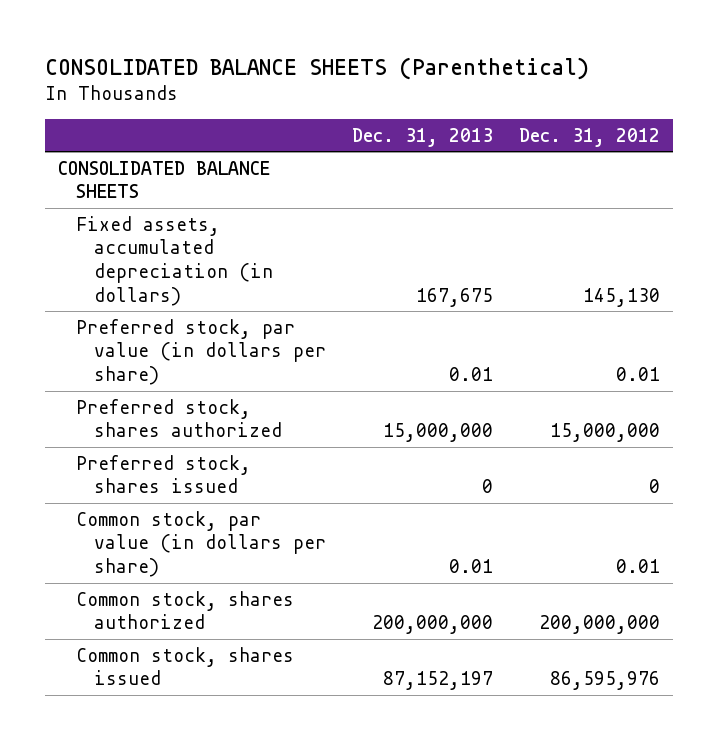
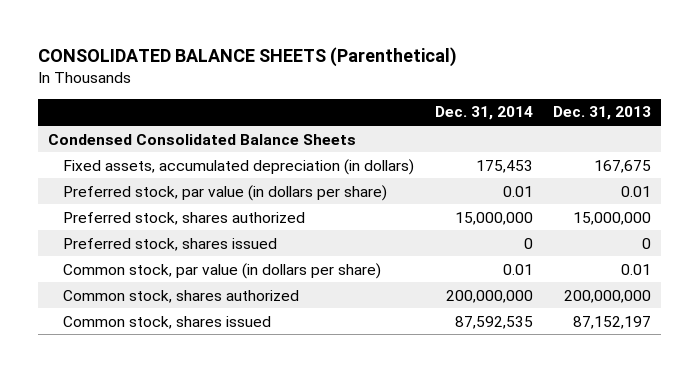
[518,128,660,148] Dec. 31, 2012 -> none
none -> [434,106,533,121] Dec. 31, 2014
[57,160,270,199] CONSOLIDATED BALANCE SHEETS -> [48,133,357,145] Condensed Consolidated Balance Sheets

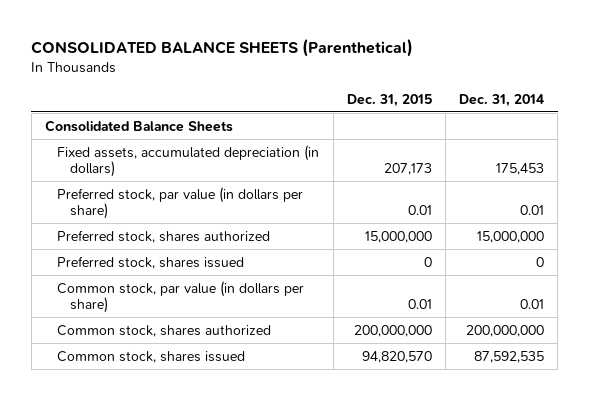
[553,106,652,121] Dec. 31, 2013 -> none
none -> [346,93,432,107] Dec. 31, 2015
[48,133,357,145] Condensed Consolidated Balance Sheets -> [45,119,234,132] Consolidated Balance Sheets

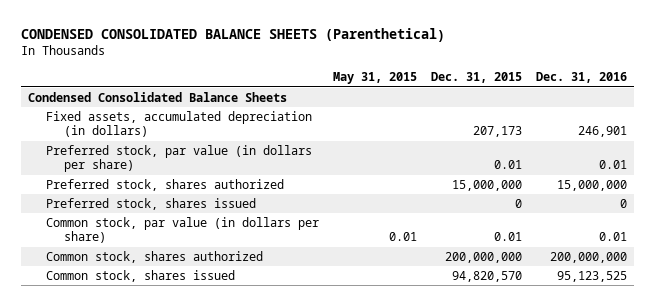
[31,39,414,58] CONSOLIDATED BALANCE SHEETS (Parenthetical) -> [20,28,445,43] CONDENSED CONSOLIDATED BALANCE SHEETS (Parenthetical)
[458,93,544,107] Dec. 31, 2014 -> none
none -> [332,72,417,85] May 31, 2015
none -> [535,72,627,84] Dec. 31, 2016
[45,119,234,132] Consolidated Balance Sheets -> [27,91,287,102] Condensed Consolidated Balance Sheets

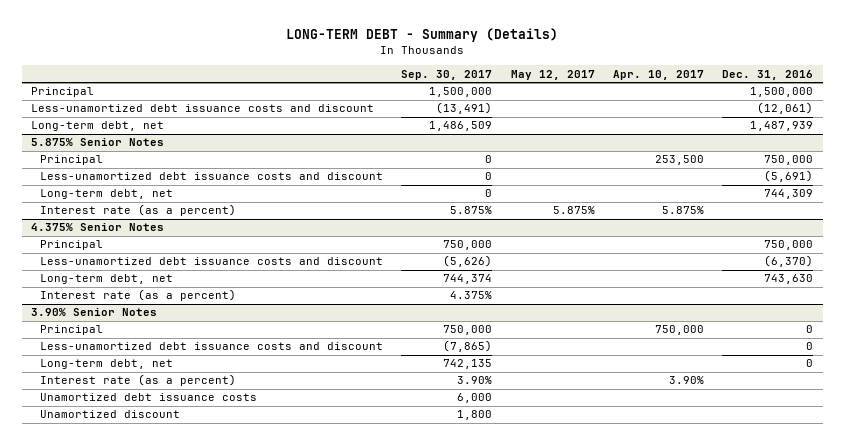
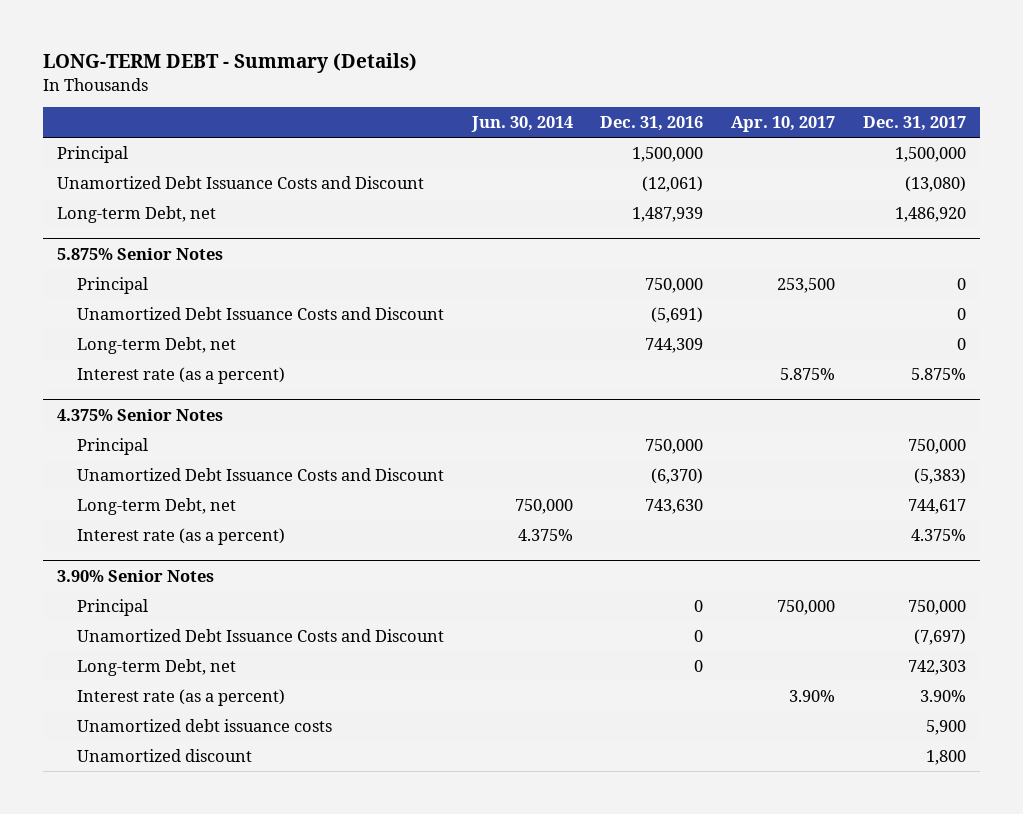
[401,69,493,80] Sep. 30, 2017 -> none
[510,69,595,80] May 12, 2017 -> none
none -> [470,115,573,132] Jun. 30, 2014
none -> [863,115,967,131] Dec. 31, 2017
[31,104,375,113] Less-unamortized debt issuance costs and discount -> [56,175,424,189] Unamortized Debt Issuance Costs and Discount
[31,121,165,132] Long-term debt, net -> [56,205,216,223] Long-term Debt, net
[40,172,384,181] Less-unamortized debt issuance costs and discount -> [76,306,444,320] Unamortized Debt Issuance Costs and Discount
[40,189,174,200] Long-term debt, net -> [76,336,236,354] Long-term Debt, net
[40,257,384,266] Less-unamortized debt issuance costs and discount -> [76,467,444,481] Unamortized Debt Issuance Costs and Discount
[40,274,174,285] Long-term debt, net -> [76,497,236,515] Long-term Debt, net
[40,342,384,351] Less-unamortized debt issuance costs and discount -> [76,628,444,642] Unamortized Debt Issuance Costs and Discount
[40,359,174,370] Long-term debt, net -> [76,658,236,676] Long-term Debt, net

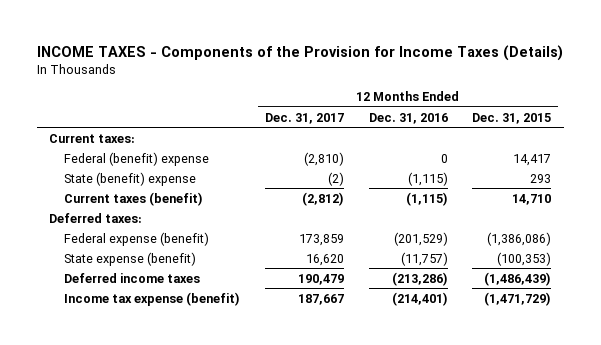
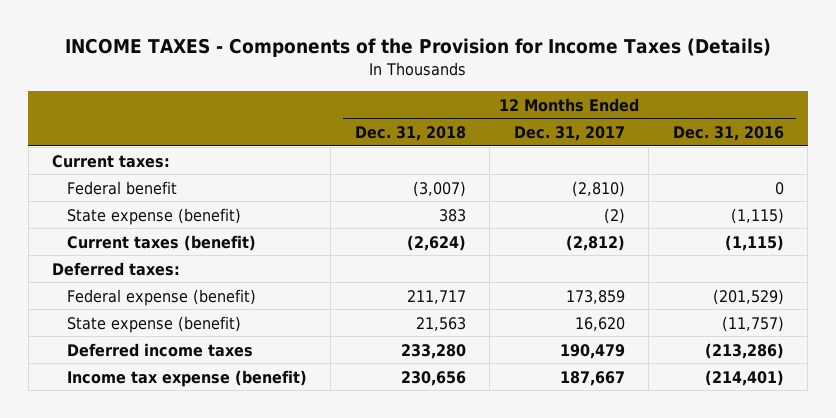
[472,112,552,124] Dec. 31, 2015 -> none
none -> [354,125,466,141] Dec. 31, 2018
[63,151,209,166] Federal (benefit) expense -> [66,180,177,195] Federal benefit
[63,171,196,186] State (benefit) expense -> [66,207,241,225] State expense (benefit)

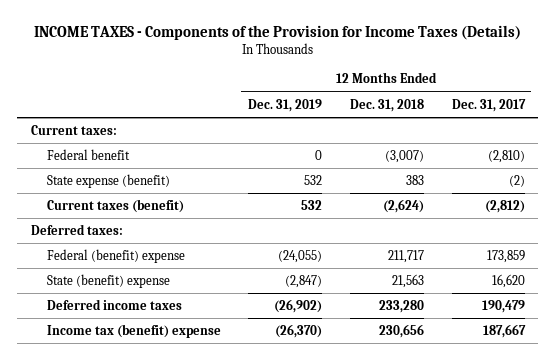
[672,125,784,141] Dec. 31, 2016 -> none
none -> [248,98,323,112] Dec. 31, 2019
[66,288,256,306] Federal expense (benefit) -> [46,248,185,263] Federal (benefit) expense
[66,315,241,333] State expense (benefit) -> [46,273,170,288] State (benefit) expense
[66,369,307,387] Income tax expense (benefit) -> [46,323,221,338] Income tax (benefit) expense

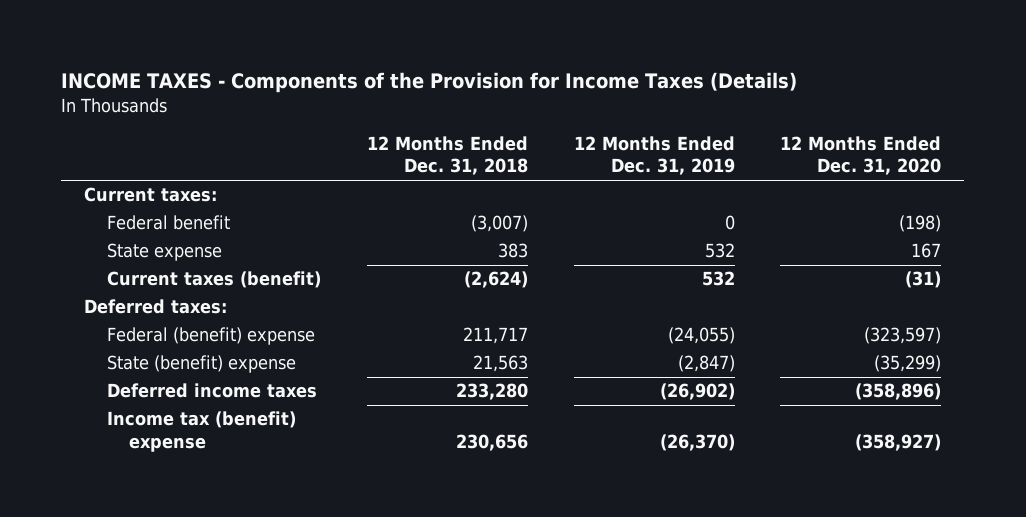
[451,98,526,112] Dec. 31, 2017 -> none
none -> [780,135,942,176] 12 Months Ended Dec. 31, 2020
[46,173,170,188] State expense (benefit) -> [106,243,222,262] State expense

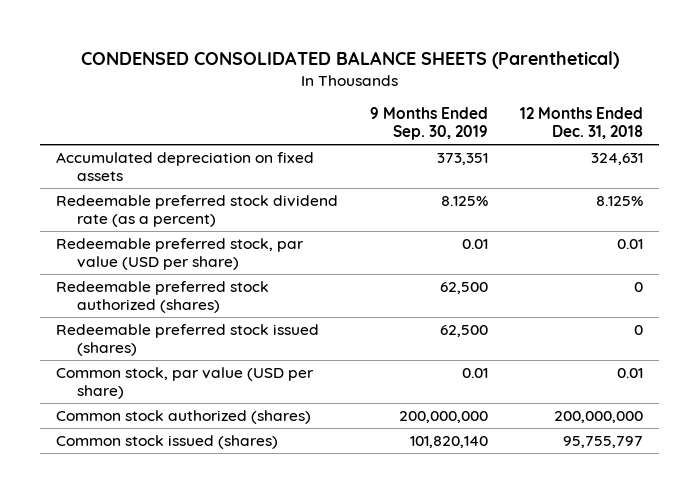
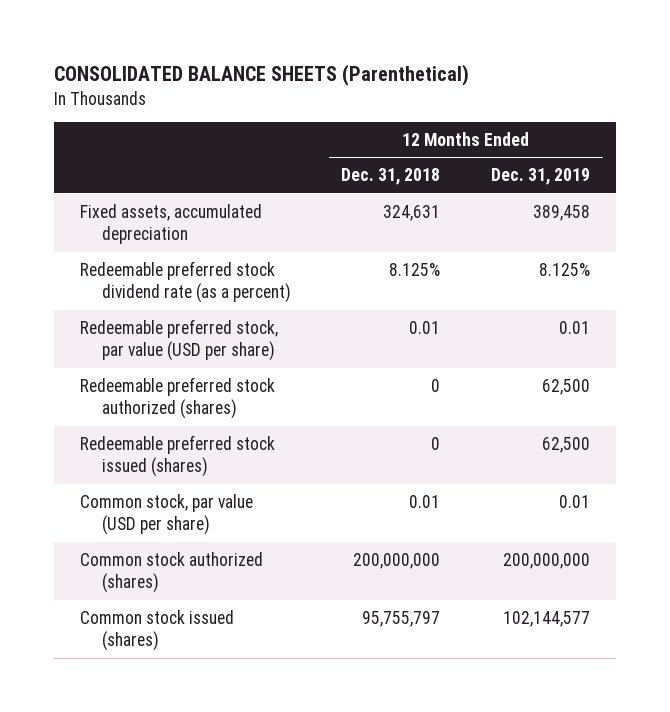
[80,50,619,69] CONDENSED CONSOLIDATED BALANCE SHEETS (Parenthetical) -> [54,64,470,87] CONSOLIDATED BALANCE SHEETS (Parenthetical)
[370,107,489,141] 9 Months Ended Sep. 30, 2019 -> none
none -> [491,168,591,186] Dec. 31, 2019
[56,151,315,182] Accumulated depreciation on fixed assets -> [79,203,262,245] Fixed assets, accumulated depreciation

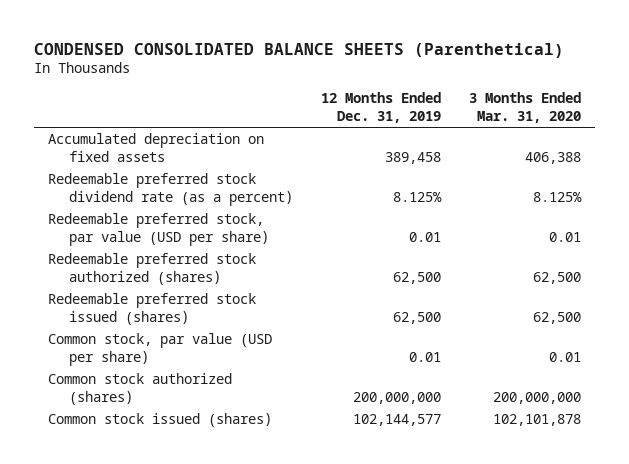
[54,64,470,87] CONSOLIDATED BALANCE SHEETS (Parenthetical) -> [33,42,564,58] CONDENSED CONSOLIDATED BALANCE SHEETS (Parenthetical)
[341,168,441,186] Dec. 31, 2018 -> none
none -> [469,92,582,124] 3 Months Ended Mar. 31, 2020
[79,203,262,245] Fixed assets, accumulated depreciation -> [47,133,264,162] Accumulated depreciation on fixed assets

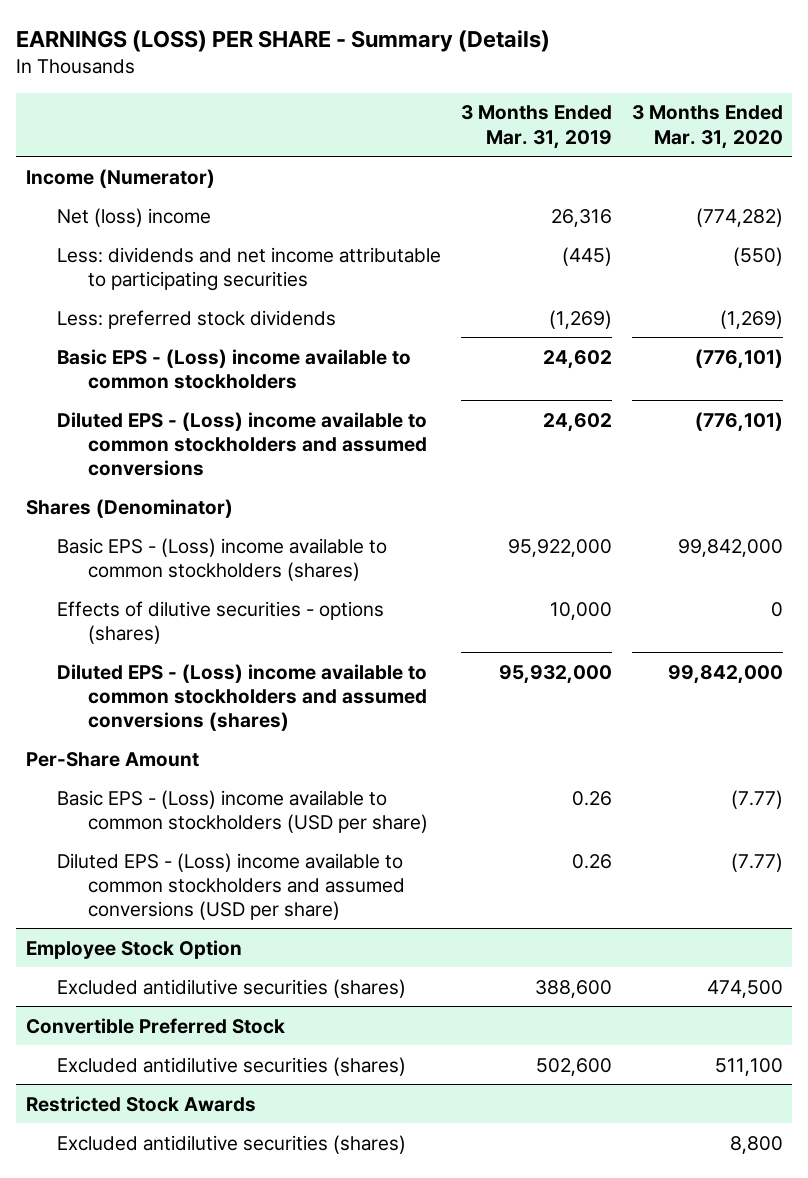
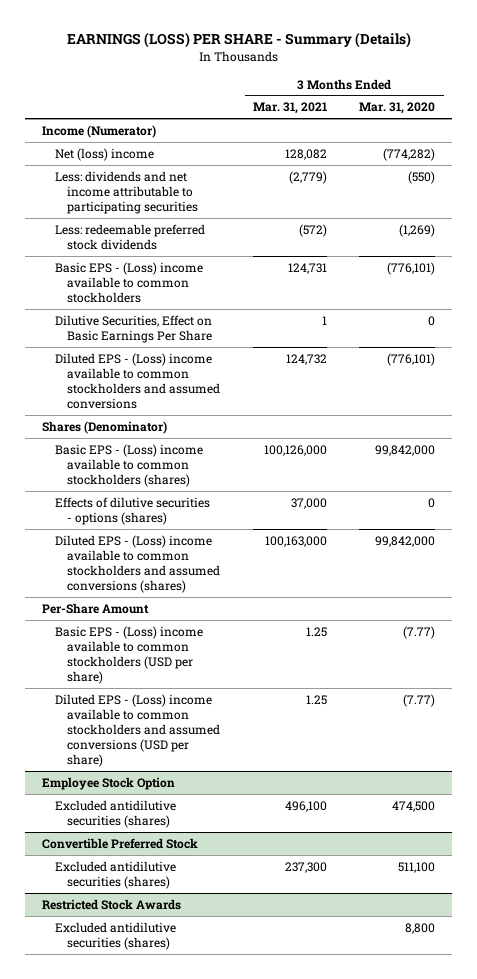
[460,105,612,149] 3 Months Ended Mar. 31, 2019 -> none
none -> [252,102,327,115] Mar. 31, 2021
[56,309,336,329] Less: preferred stock dividends -> [54,223,205,250] Less: redeemable preferred stock dividends
none -> [54,314,213,343] Dilutive Securities, Effect on Basic Earnings Per Share

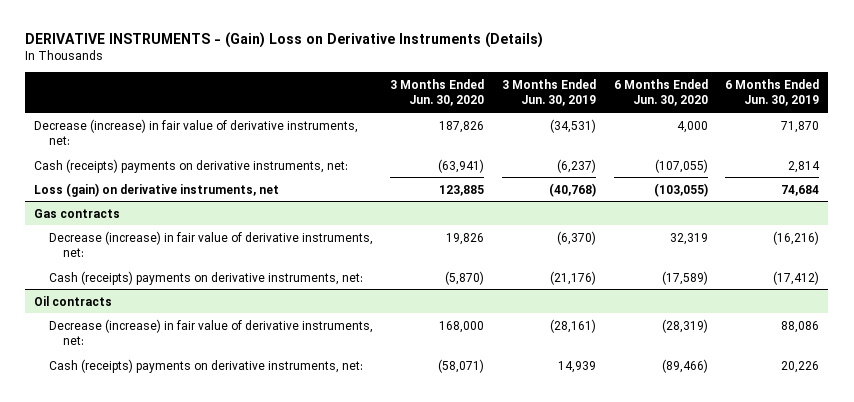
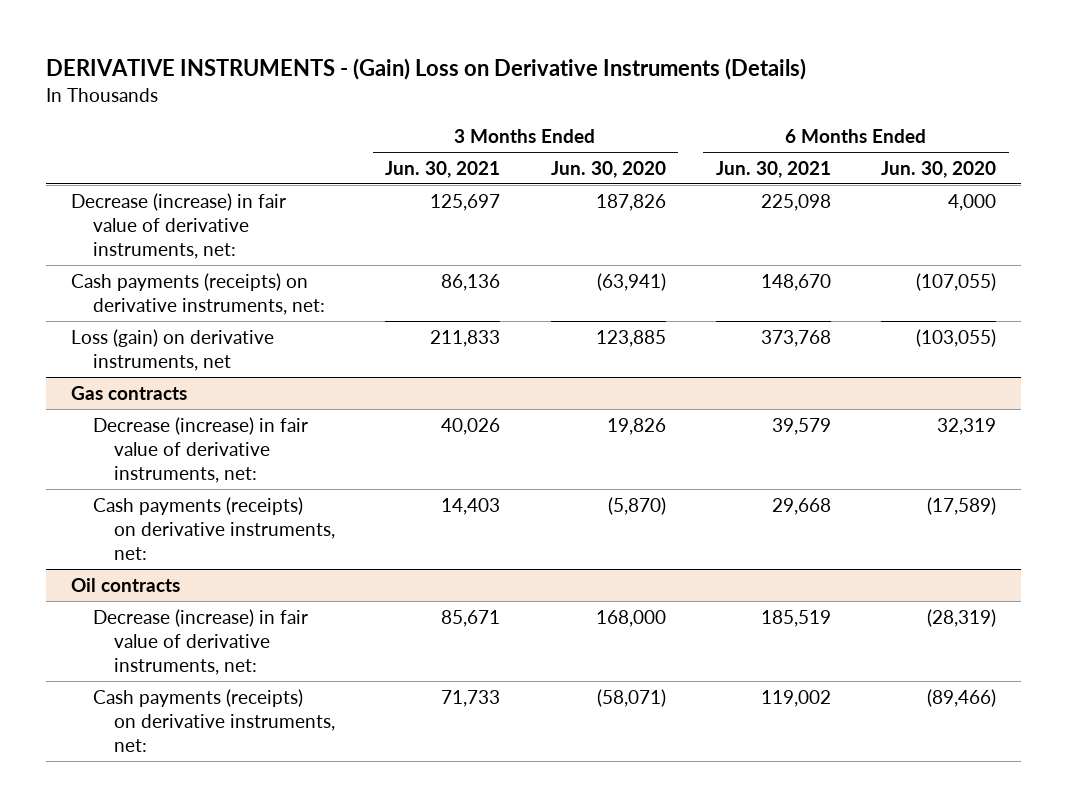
[501,78,596,107] 3 Months Ended Jun. 30, 2019 -> none
[725,78,820,107] 6 Months Ended Jun. 30, 2019 -> none
none -> [385,161,501,179] Jun. 30, 2021
none -> [715,161,831,179] Jun. 30, 2021
[34,158,349,173] Cash (receipts) payments on derivative instruments, net: -> [71,272,325,315] Cash payments (receipts) on derivative instruments, net:
[48,270,363,285] Cash (receipts) payments on derivative instruments, net: -> [92,496,335,560] Cash payments (receipts) on derivative instruments, net:
[48,358,363,373] Cash (receipts) payments on derivative instruments, net: -> [92,688,335,752] Cash payments (receipts) on derivative instruments, net:

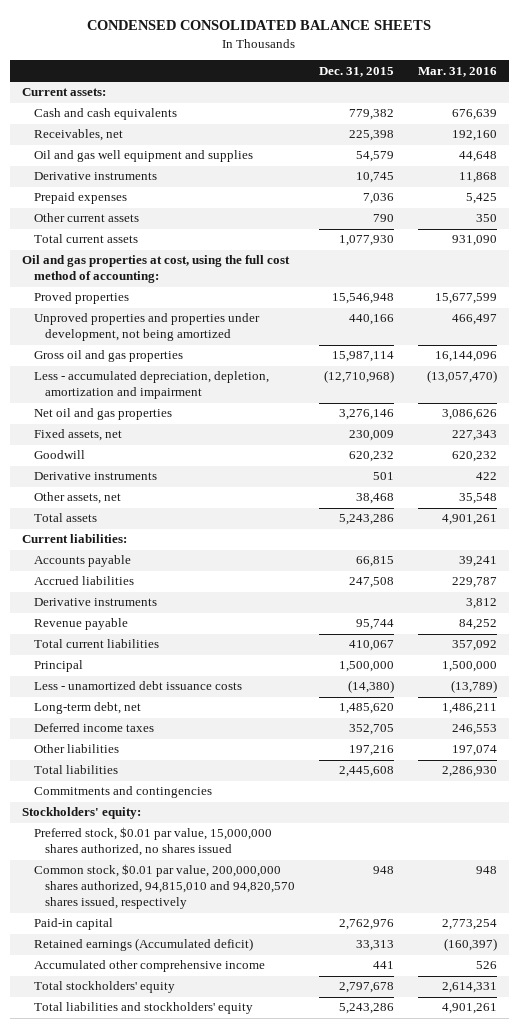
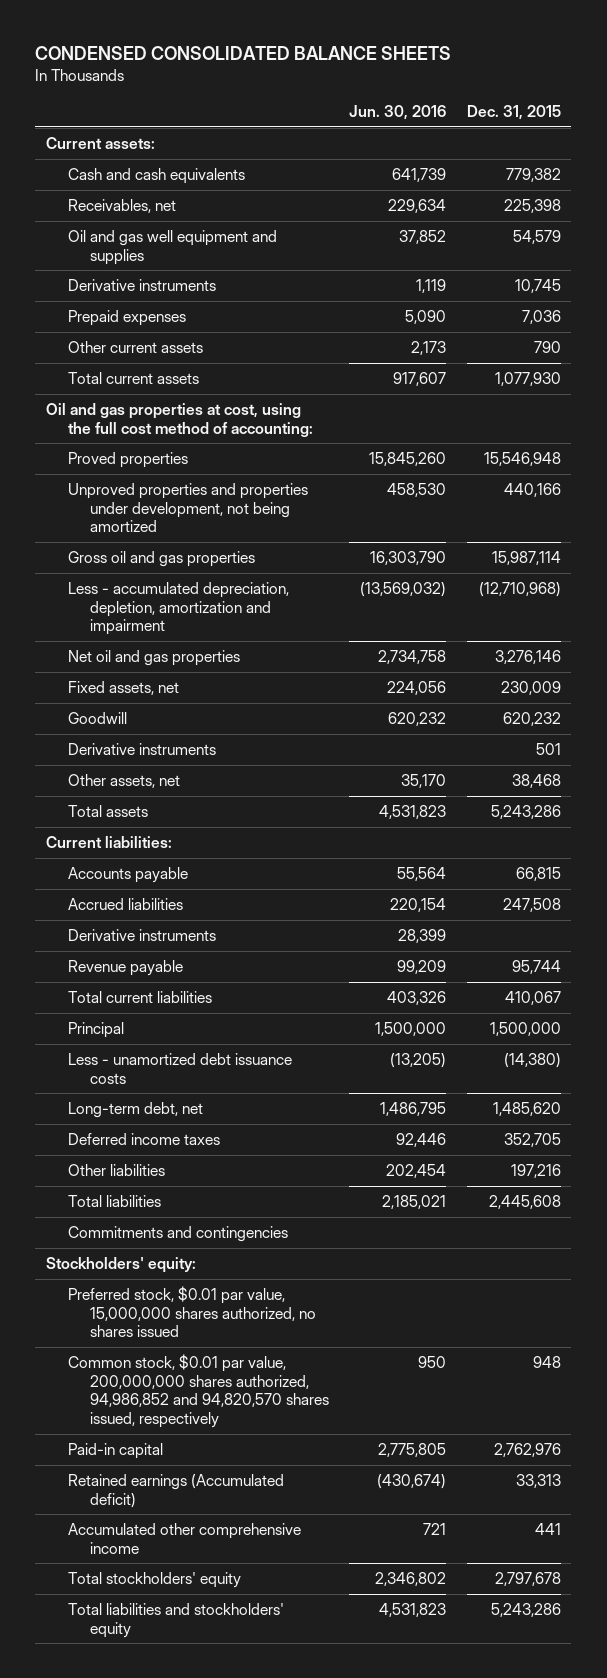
[417,66,497,77] Mar. 31, 2016 -> none
none -> [349,105,447,121] Jun. 30, 2016
[33,864,296,910] Common stock, $0.01 par value, 200,000,000 shares authorized, 94,815,010 and 94,820,570 shares issued, respectively -> [67,1353,329,1429] Common stock, $0.01 par value, 200,000,000 shares authorized, 94,986,852 and 94,820,570 shares issued, respectively

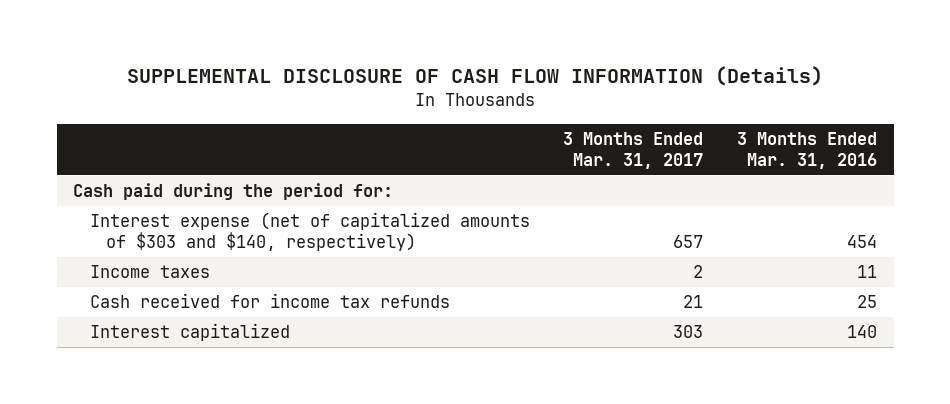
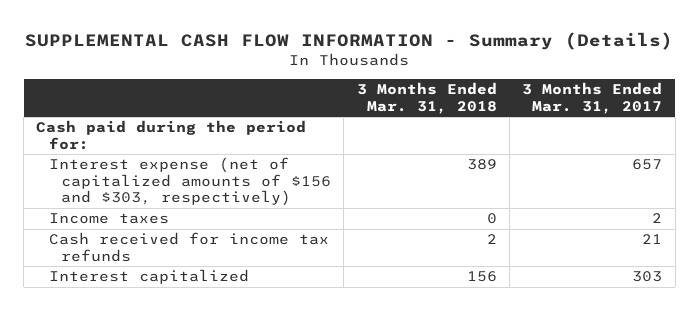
[127,66,824,87] SUPPLEMENTAL DISCLOSURE OF CASH FLOW INFORMATION (Details) -> [25,31,674,50] SUPPLEMENTAL CASH FLOW INFORMATION - Summary (Details)
[736,131,877,170] 3 Months Ended Mar. 31, 2016 -> none
none -> [356,82,497,114] 3 Months Ended Mar. 31, 2018
[89,212,530,252] Interest expense (net of capitalized amounts of $303 and $140, respectively) -> [48,157,331,207] Interest expense (net of capitalized amounts of $156 and $303, respectively)

